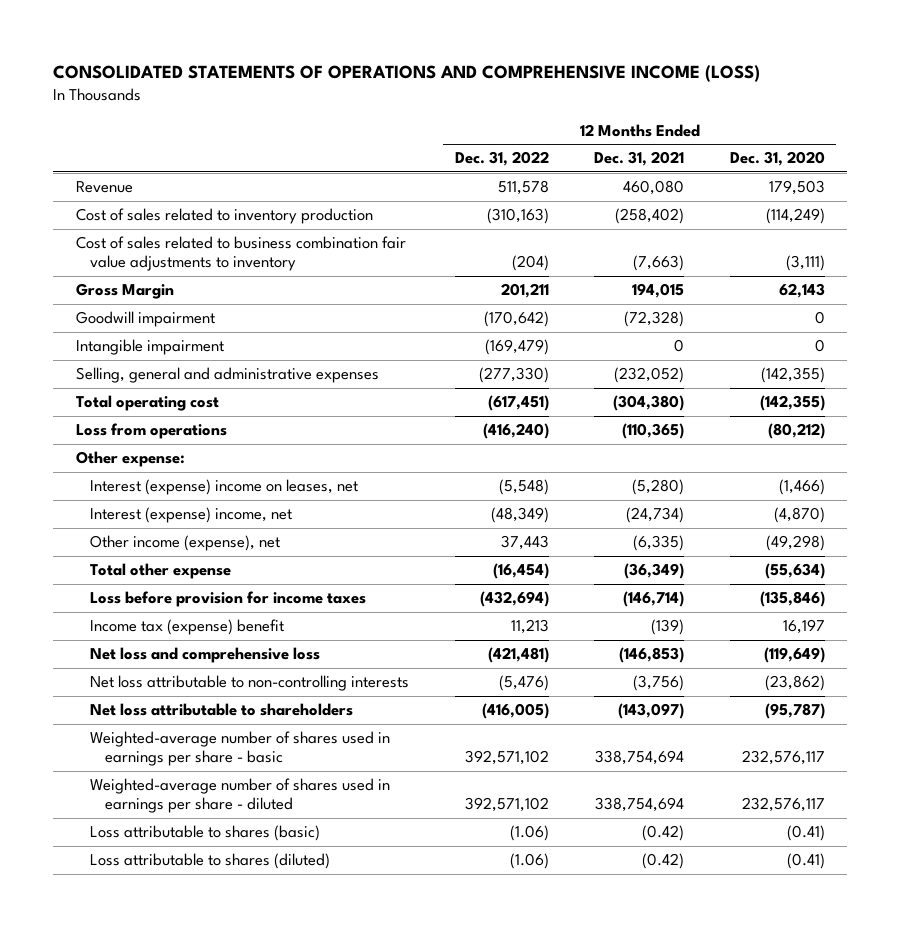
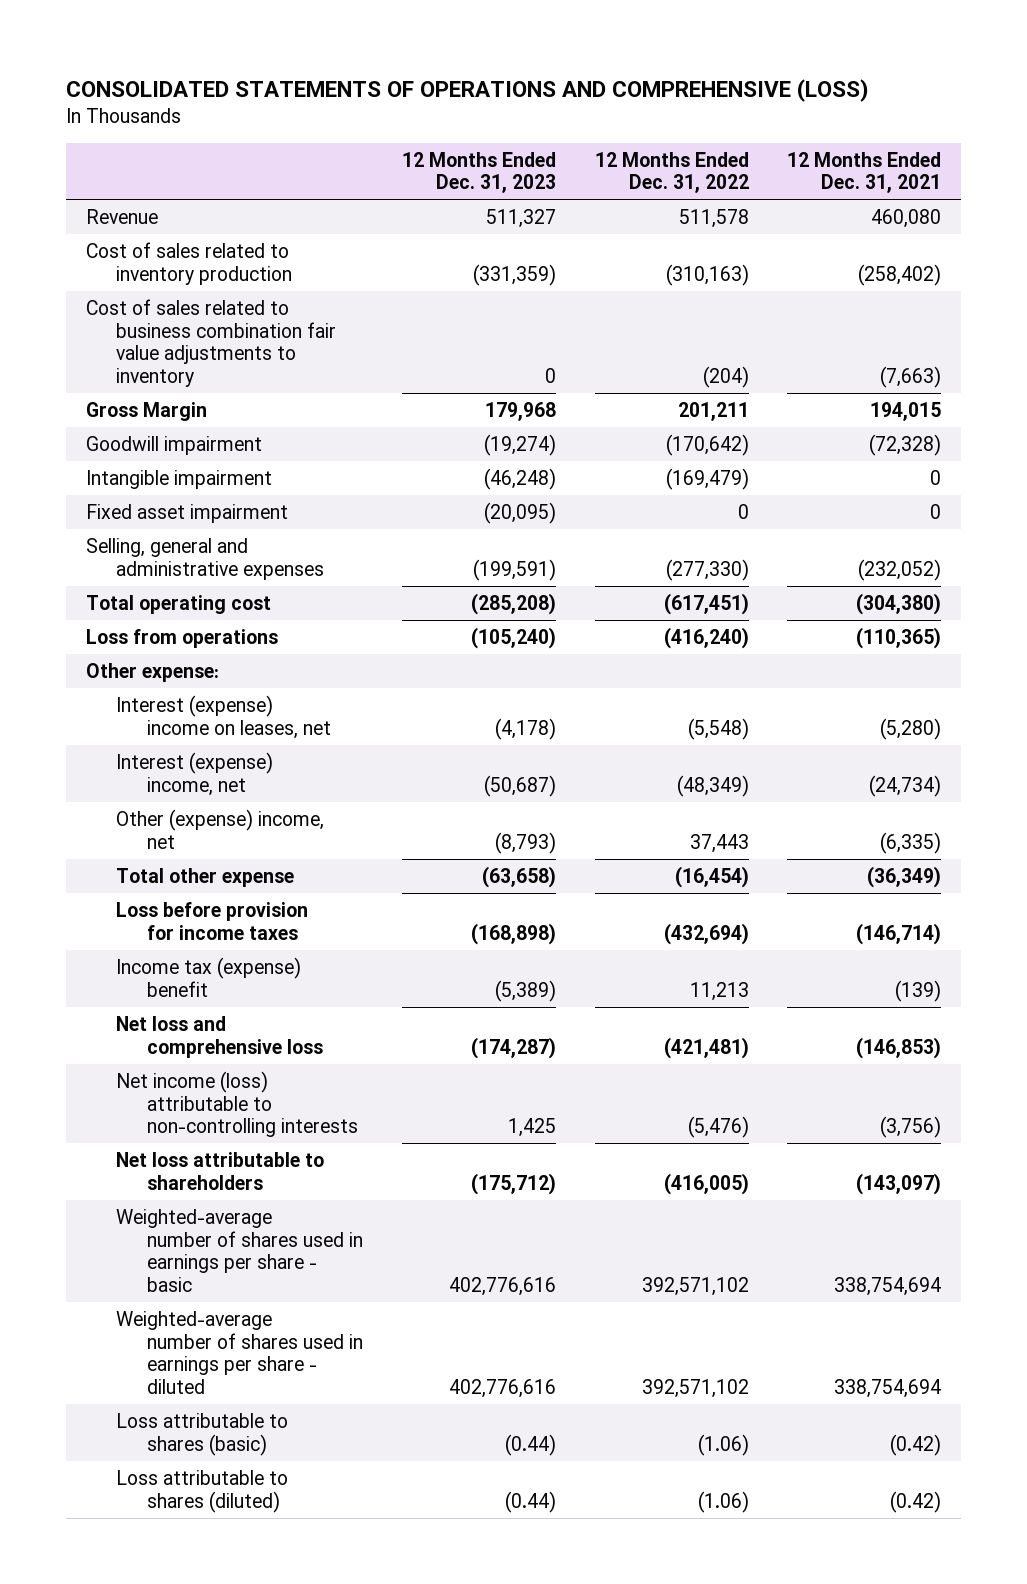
[53,65,761,83] CONSOLIDATED STATEMENTS OF OPERATIONS AND COMPREHENSIVE INCOME (LOSS) -> [66,78,870,102] CONSOLIDATED STATEMENTS OF OPERATIONS AND COMPREHENSIVE (LOSS)
[729,151,825,167] Dec. 31, 2020 -> none
none -> [401,151,556,194] 12 Months Ended Dec. 31, 2023
none -> [85,504,288,524] Fixed asset impairment
[90,535,281,552] Other income (expense), net -> [116,809,325,849] Other (expense) income, net
[90,675,410,692] Net loss attributable to non-controlling interests -> [116,1071,359,1138] Net income (loss) attributable to non-controlling interests

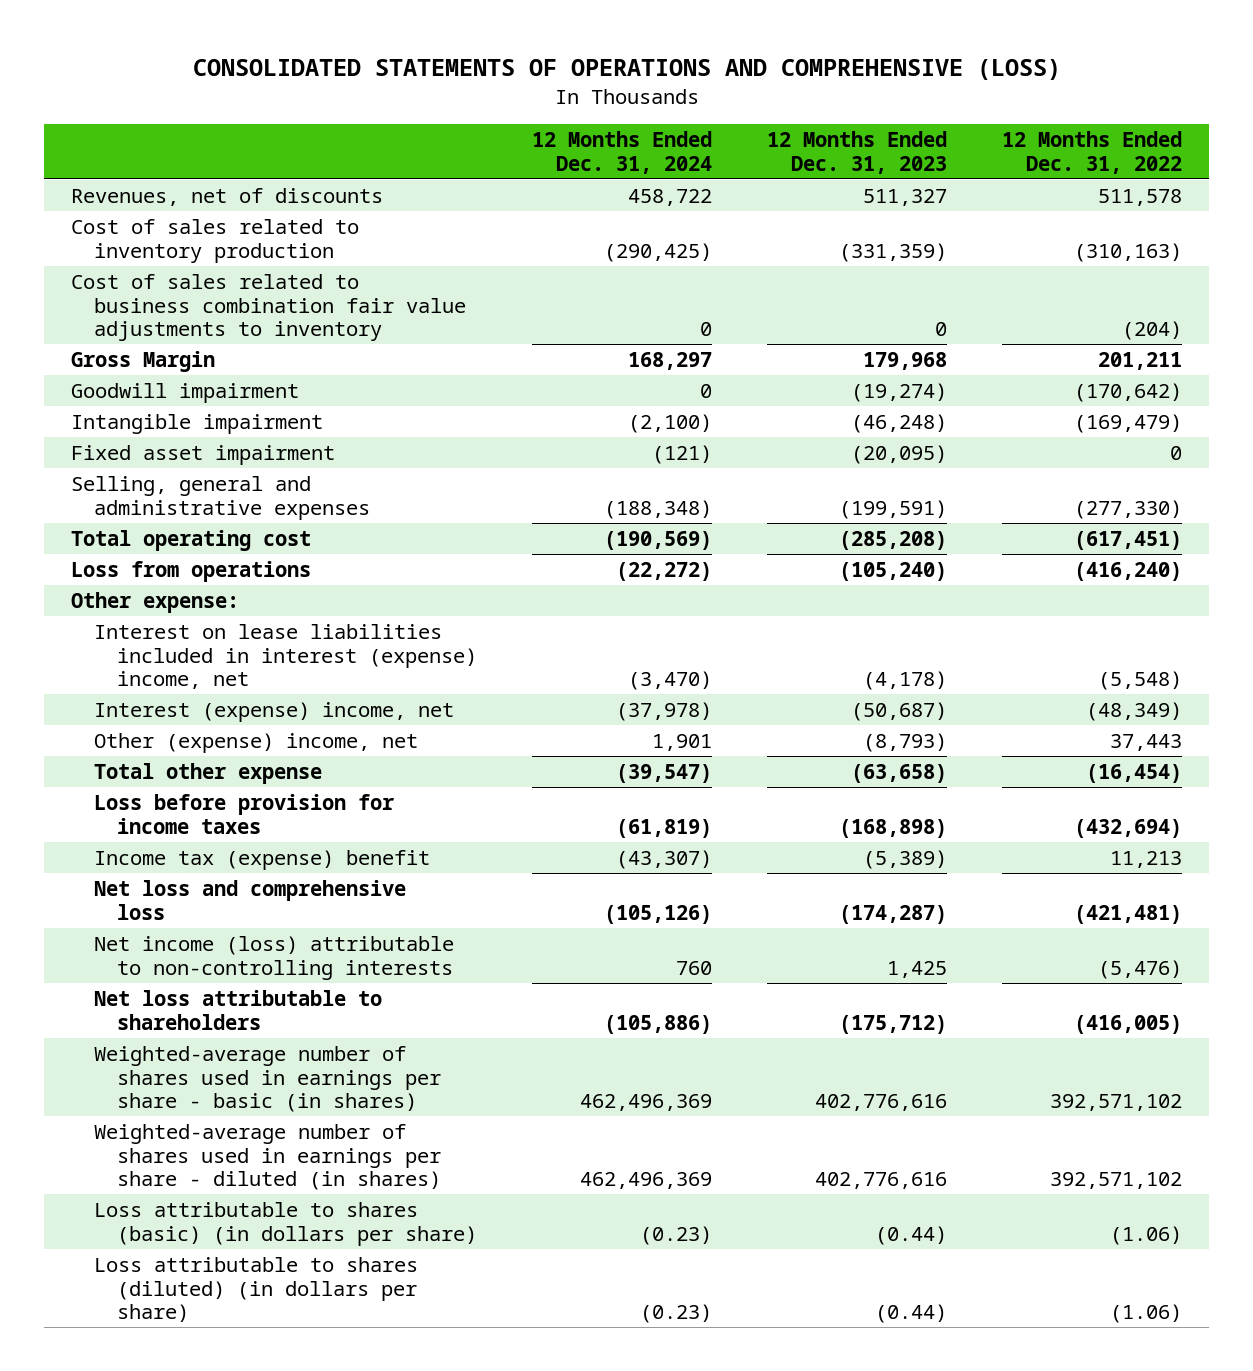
[787,151,942,194] 12 Months Ended Dec. 31, 2021 -> none
none -> [531,131,712,174] 12 Months Ended Dec. 31, 2024
[85,209,158,225] Revenue -> [71,187,384,206] Revenues, net of discounts
[116,695,332,739] Interest (expense) income on leases, net -> [93,623,477,690] Interest on lease liabilities included in interest (expense) income, net
[116,1209,364,1292] Weighted-average number of shares used in earnings per share - basic -> [93,1045,441,1113] Weighted-average number of shares used in earnings per share - basic (in shares)
[116,1311,364,1394] Weighted-average number of shares used in earnings per share - diluted -> [93,1123,441,1191] Weighted-average number of shares used in earnings per share - diluted (in shares)
[116,1413,289,1456] Loss attributable to shares (basic) -> [93,1201,477,1246] Loss attributable to shares (basic) (in dollars per share)
[116,1470,289,1513] Loss attributable to shares (diluted) -> [93,1256,418,1323] Loss attributable to shares (diluted) (in dollars per share)

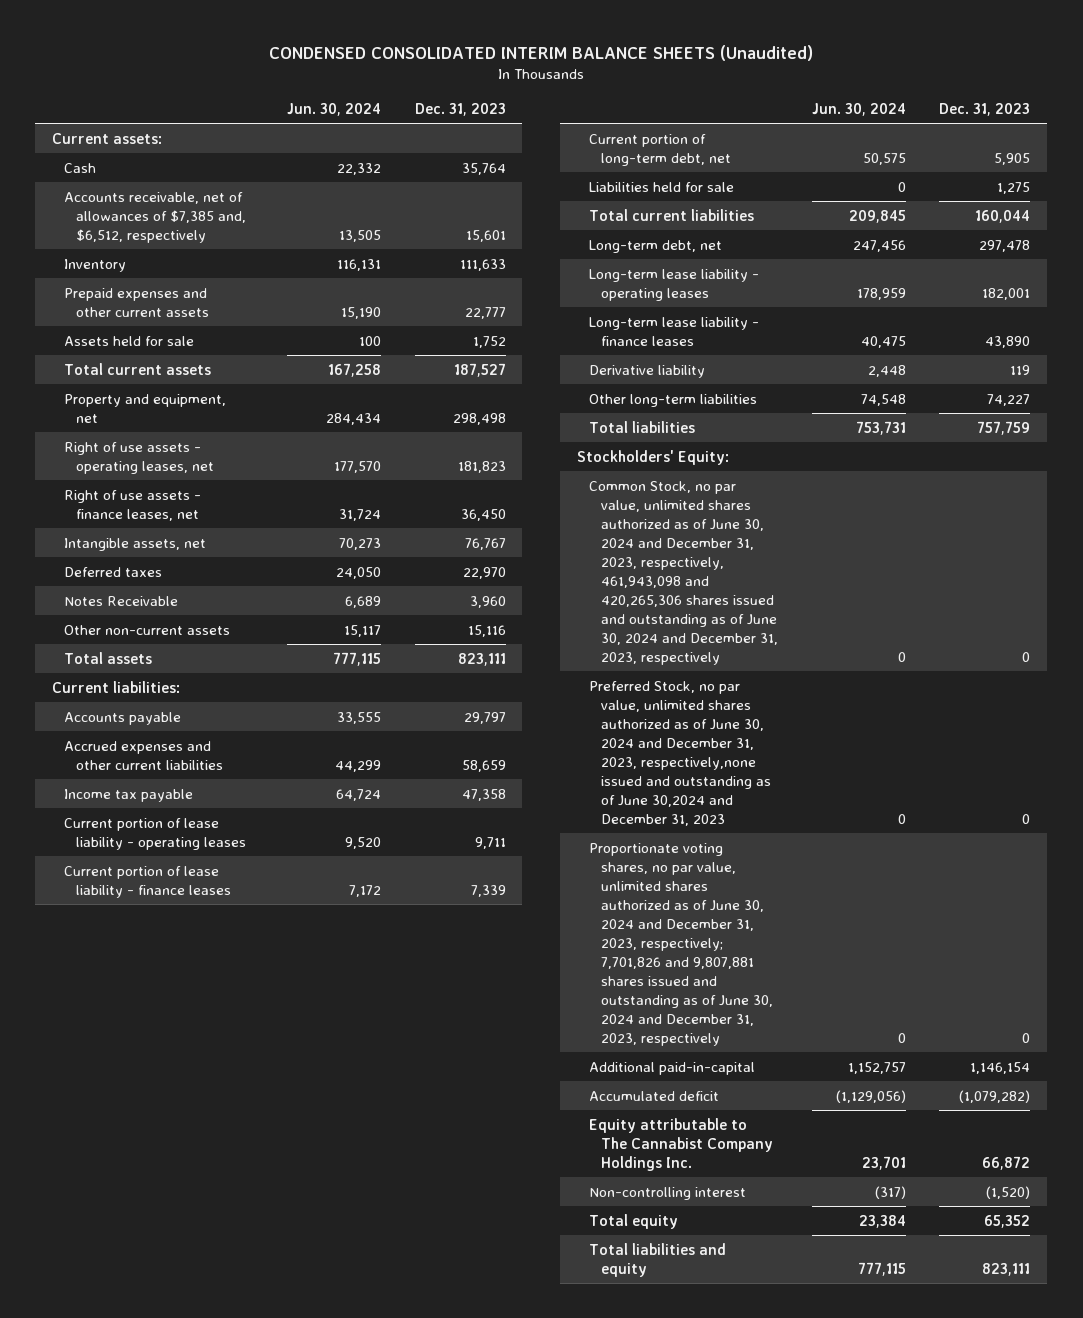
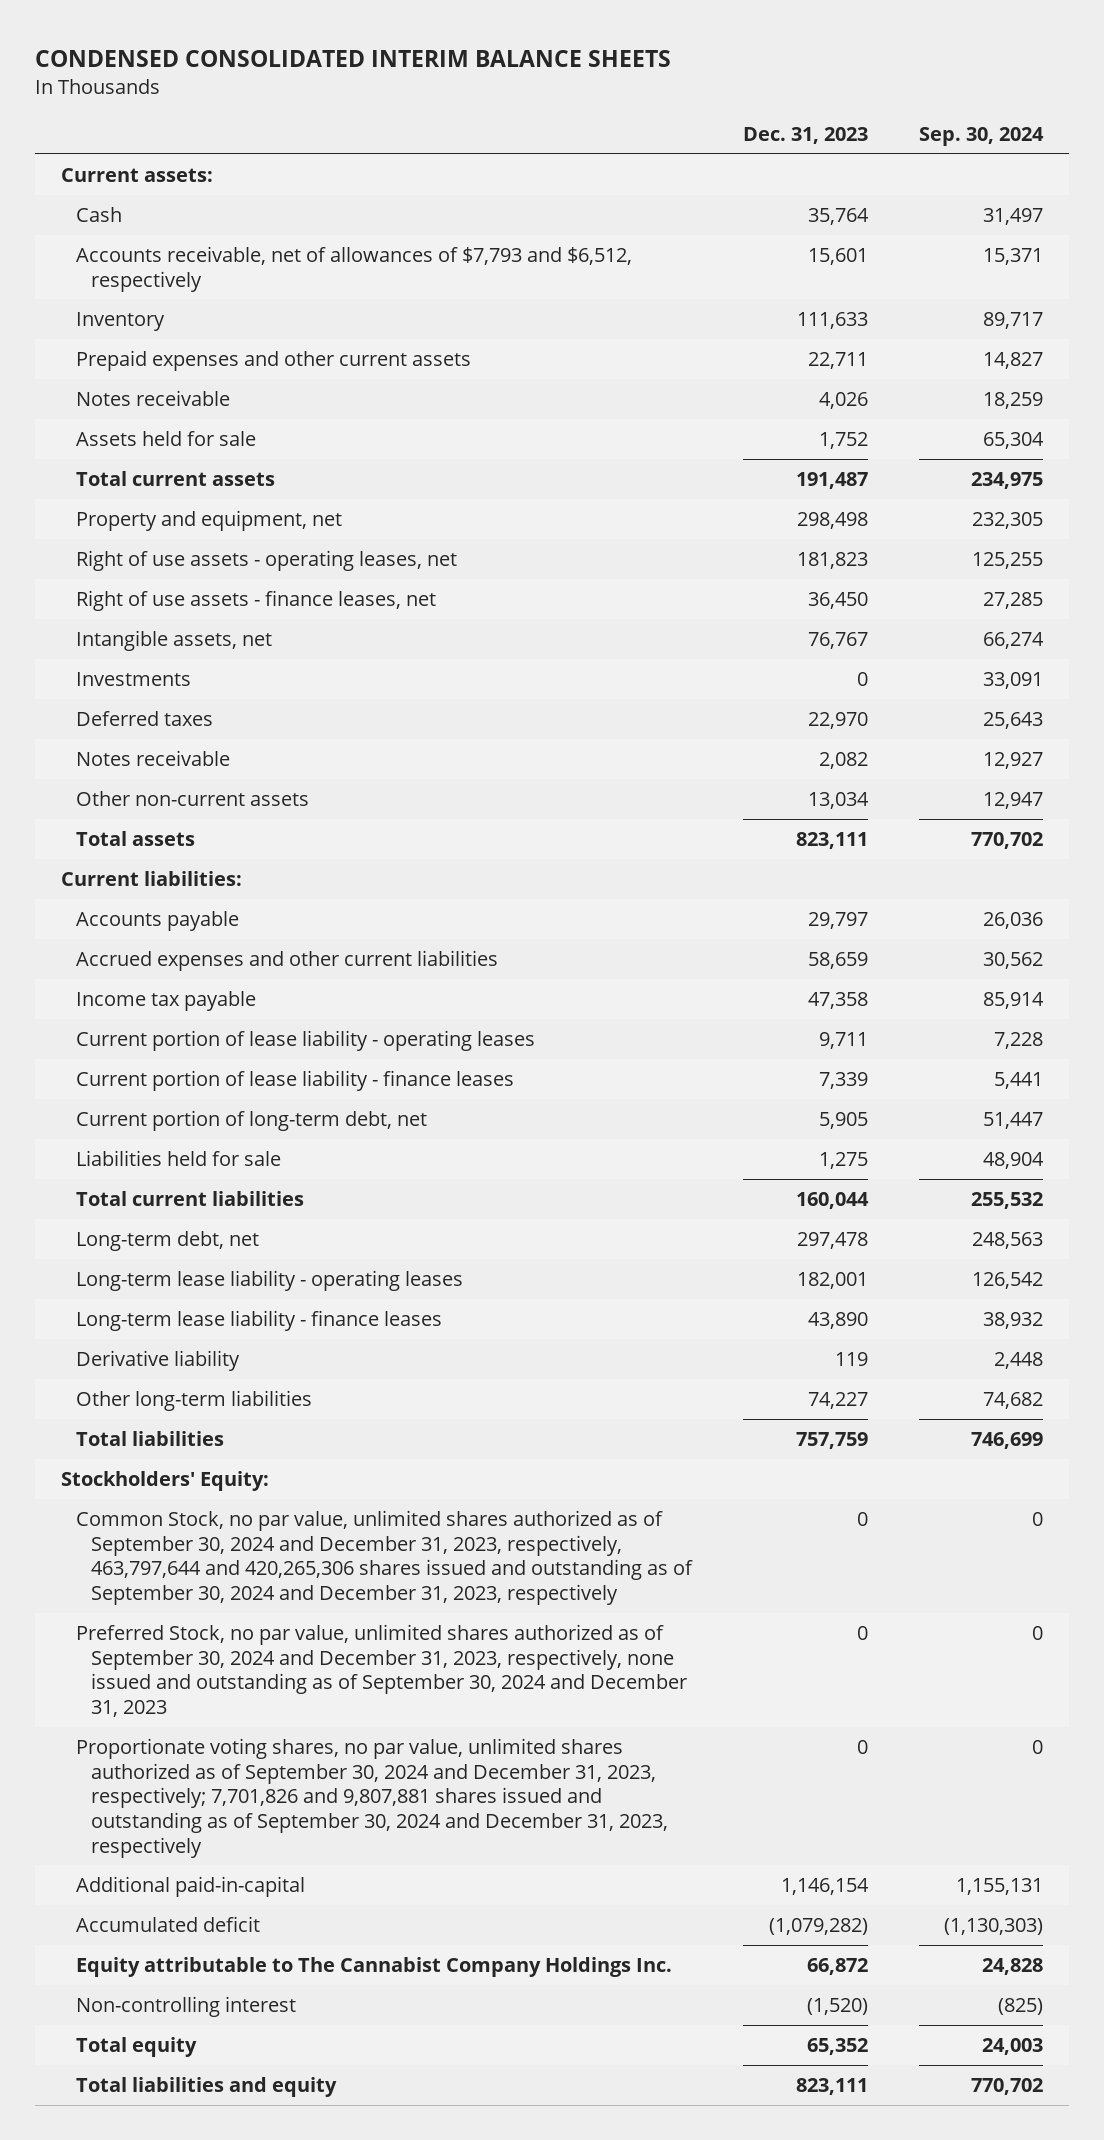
[269,44,814,61] CONDENSED CONSOLIDATED INTERIM BALANCE SHEETS (Unaudited) -> [35,49,672,67] CONDENSED CONSOLIDATED INTERIM BALANCE SHEETS
[286,102,381,116] Jun. 30, 2024 -> none
none -> [919,127,1045,147] Sep. 30, 2024
[64,191,247,243] Accounts receivable, net of allowances of $7,385 and, $6,512, respectively -> [75,245,632,292] Accounts receivable, net of allowances of $7,793 and $6,512, respectively
[464,306,506,319] 22,777 -> [807,351,868,369] 22,711
none -> [75,389,230,406] Notes receivable
[453,362,506,377] 187,527 -> [795,471,868,489] 191,487
none -> [75,671,191,686] Investments
[64,595,179,606] Notes Receivable -> [75,749,230,766] Notes receivable
[469,595,506,608] 3,960 -> [818,751,868,769] 2,082
[467,624,506,637] 15,116 -> [807,791,869,809] 13,034
[588,480,778,665] Common Stock, no par value, unlimited shares authorized as of June 30, 2024 and December 31, 2023, respectively, 461,943,098 and 420,265,306 shares issued and outstanding as of June 30, 2024 and December 31, 2023, respectively -> [75,1509,693,1606] Common Stock, no par value, unlimited shares authorized as of September 30, 2024 and December 31, 2023, respectively, 463,797,644 and 420,265,306 shares issued and outstanding as of September 30, 2024 and December 31, 2023, respectively
[588,680,771,826] Preferred Stock, no par value, unlimited shares authorized as of June 30, 2024 and December 31, 2023, respectively,none issued and outstanding as of June 30,2024 and December 31, 2023 -> [75,1623,687,1718] Preferred Stock, no par value, unlimited shares authorized as of September 30, 2024 and December 31, 2023, respectively, none issued and outstanding as of September 30, 2024 and December 31, 2023
[588,842,773,1046] Proportionate voting shares, no par value, unlimited shares authorized as of June 30, 2024 and December 31, 2023, respectively; 7,701,826 and 9,807,881 shares issued and outstanding as of June 30, 2024 and December 31, 2023, respectively -> [75,1737,668,1858] Proportionate voting shares, no par value, unlimited shares authorized as of September 30, 2024 and December 31, 2023, respectively; 7,701,826 and 9,807,881 shares issued and outstanding as of September 30, 2024 and December 31, 2023, respectively

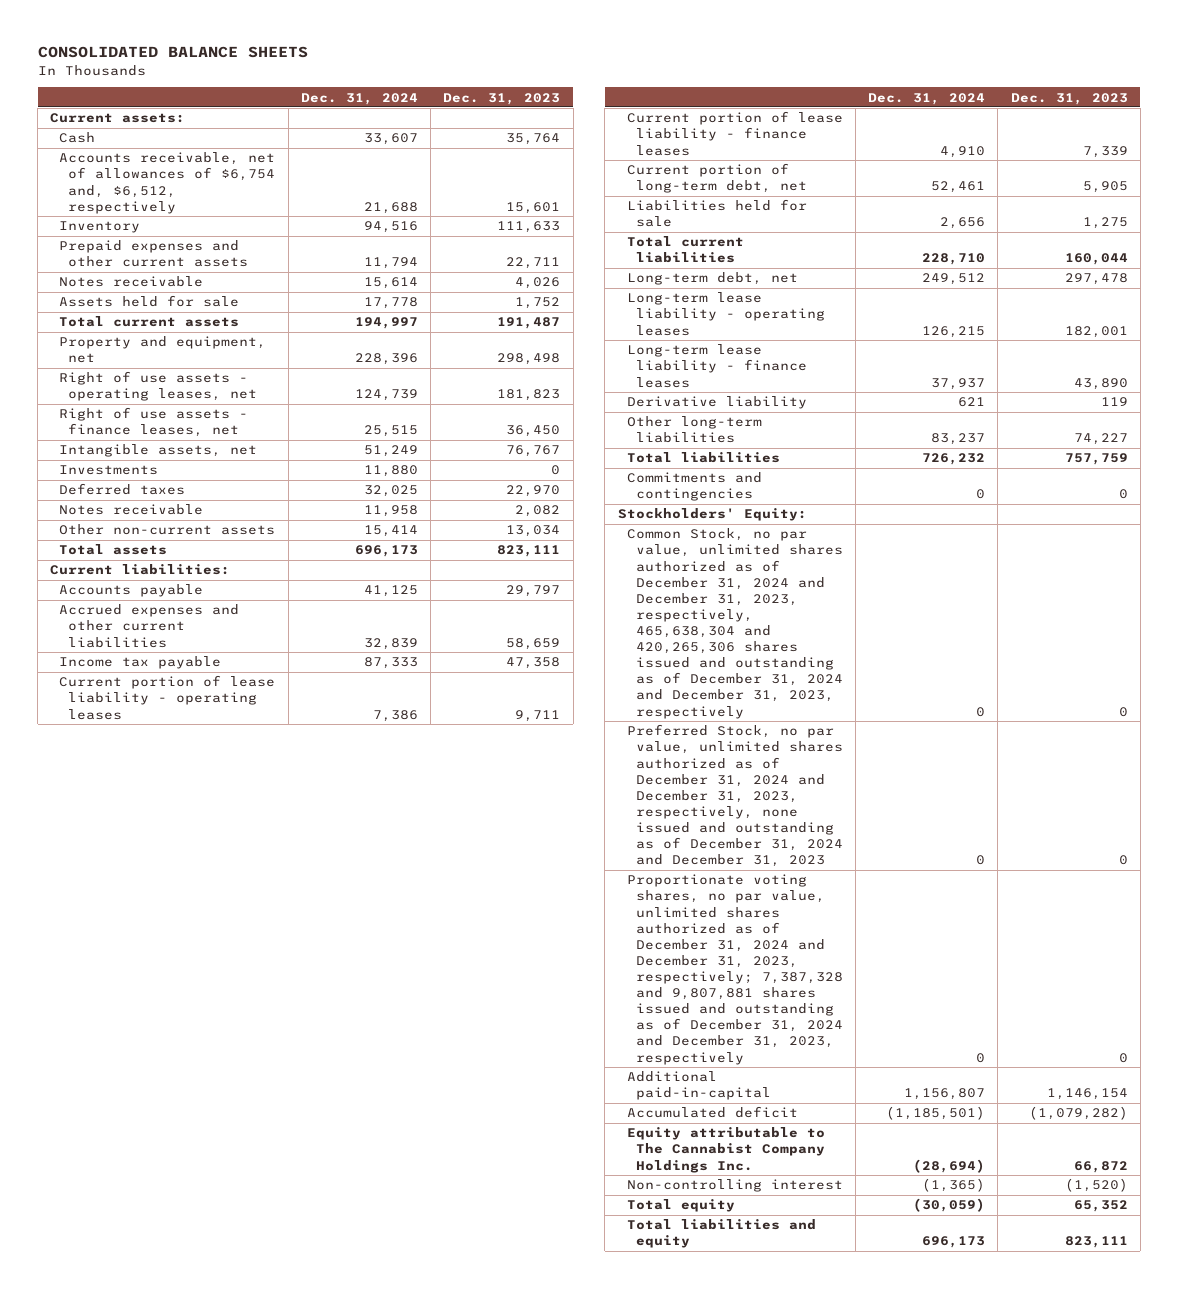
[35,49,672,67] CONDENSED CONSOLIDATED INTERIM BALANCE SHEETS -> [37,46,308,59] CONSOLIDATED BALANCE SHEETS
[919,127,1045,147] Sep. 30, 2024 -> none
none -> [300,92,418,105] Dec. 31, 2024
[75,245,632,292] Accounts receivable, net of allowances of $7,793 and $6,512, respectively -> [59,152,276,214] Accounts receivable, net of allowances of $6,754 and, $6,512, respectively
none -> [626,472,762,502] Commitments and contingencies
[75,1509,693,1606] Common Stock, no par value, unlimited shares authorized as of September 30, 2024 and December 31, 2023, respectively, 463,797,644 and 420,265,306 shares issued and outstanding as of September 30, 2024 and December 31, 2023, respectively -> [626,528,843,719] Common Stock, no par value, unlimited shares authorized as of December 31, 2024 and December 31, 2023, respectively, 465,638,304 and 420,265,306 shares issued and outstanding as of December 31, 2024 and December 31, 2023, respectively
[75,1623,687,1718] Preferred Stock, no par value, unlimited shares authorized as of September 30, 2024 and December 31, 2023, respectively, none issued and outstanding as of September 30, 2024 and December 31, 2023 -> [626,724,843,868] Preferred Stock, no par value, unlimited shares authorized as of December 31, 2024 and December 31, 2023, respectively, none issued and outstanding as of December 31, 2024 and December 31, 2023
[75,1737,668,1858] Proportionate voting shares, no par value, unlimited shares authorized as of September 30, 2024 and December 31, 2023, respectively; 7,701,826 and 9,807,881 shares issued and outstanding as of September 30, 2024 and December 31, 2023, respectively -> [626,874,843,1065] Proportionate voting shares, no par value, unlimited shares authorized as of December 31, 2024 and December 31, 2023, respectively; 7,387,328 and 9,807,881 shares issued and outstanding as of December 31, 2024 and December 31, 2023, respectively

